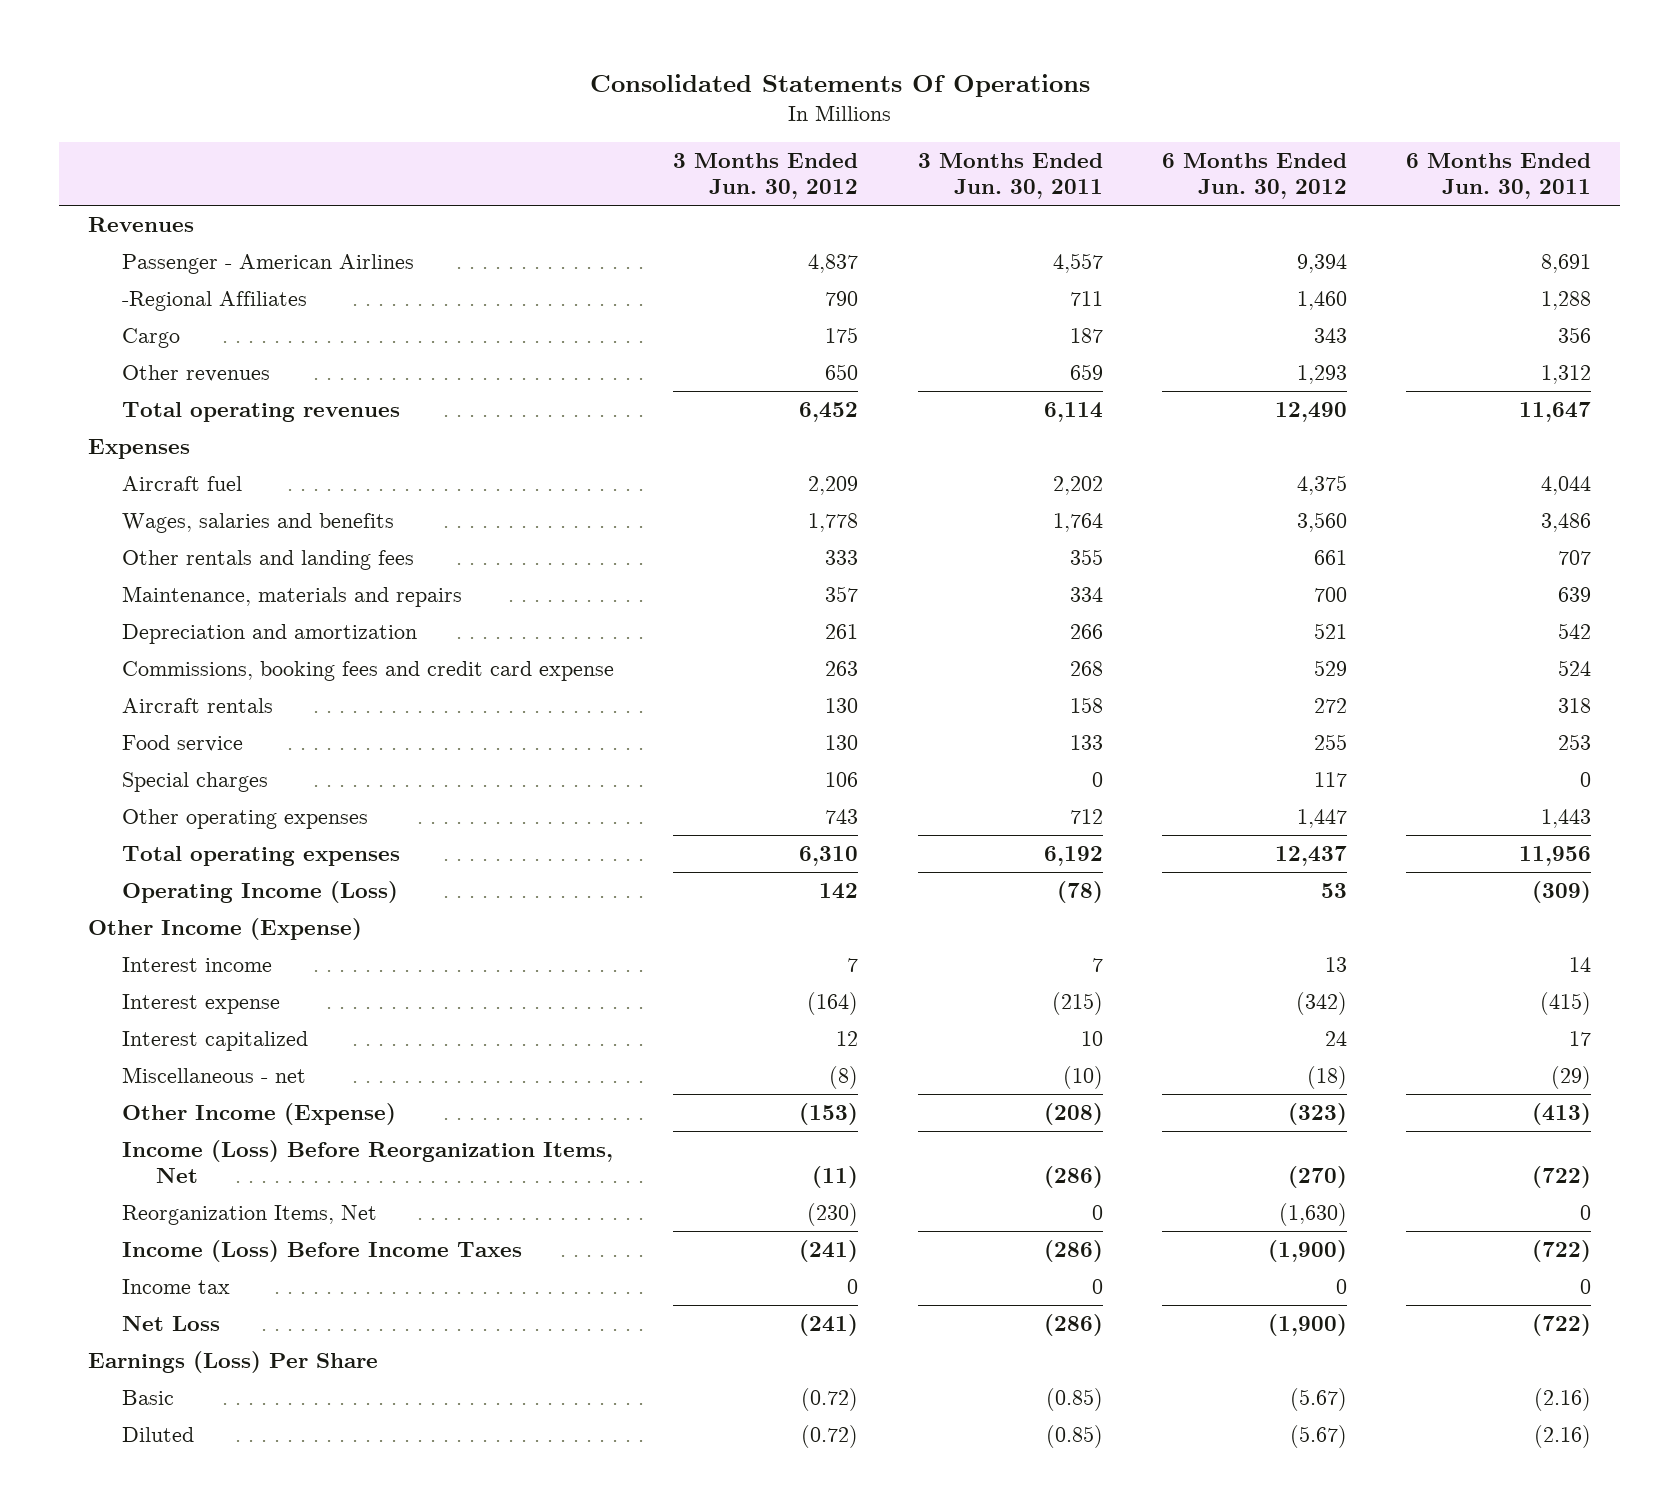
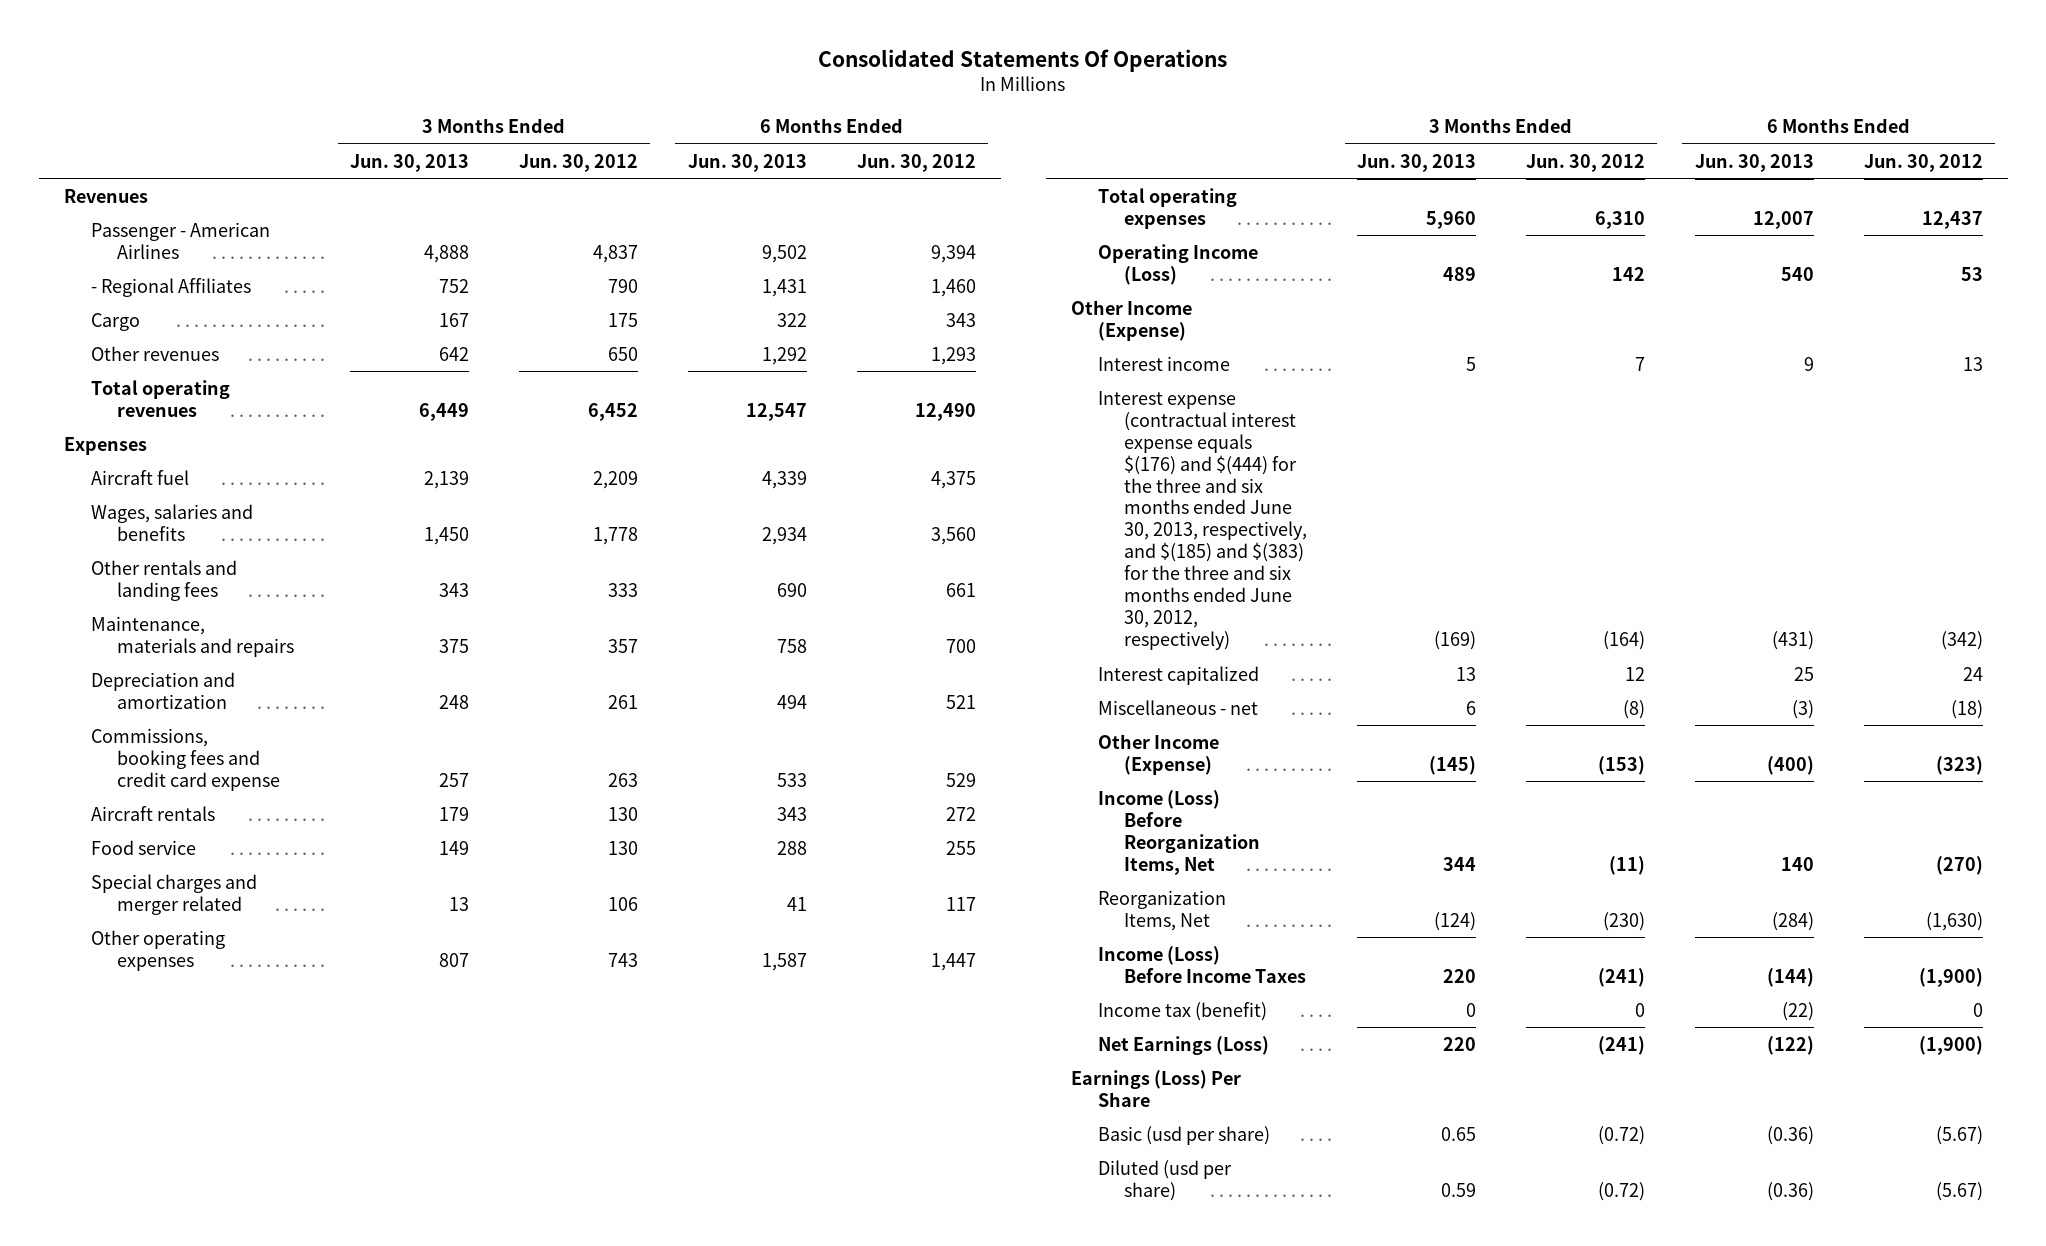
[917,153,1103,199] 3 Months Ended Jun. 30, 2011 -> none
[1405,153,1591,199] 6 Months Ended Jun. 30, 2011 -> none
none -> [350,153,470,172] Jun. 30, 2013
none -> [687,153,807,172] Jun. 30, 2013
[122,291,308,312] -Regional Affiliates -> [90,277,251,297] - Regional Affiliates
[122,772,269,793] Special charges -> [90,873,257,915] Special charges and merger related
[122,994,281,1015] Interest expense -> [1097,390,1308,650] Interest expense (contractual interest expense equals $(176) and $(444) for the three and six months ended June 30, 2013, respectively, and $(185) and $(383) for the three and six months ended June 30, 2012, respectively)
[122,1279,231,1295] Income tax -> [1097,1001,1267,1021] Income tax (benefit)
[122,1316,221,1332] Net Loss -> [1097,1035,1269,1055] Net Earnings (Loss)
[122,1390,175,1406] Basic -> [1097,1125,1270,1145] Basic (usd per share)
[122,1427,195,1443] Diluted -> [1097,1159,1232,1201] Diluted (usd per share)

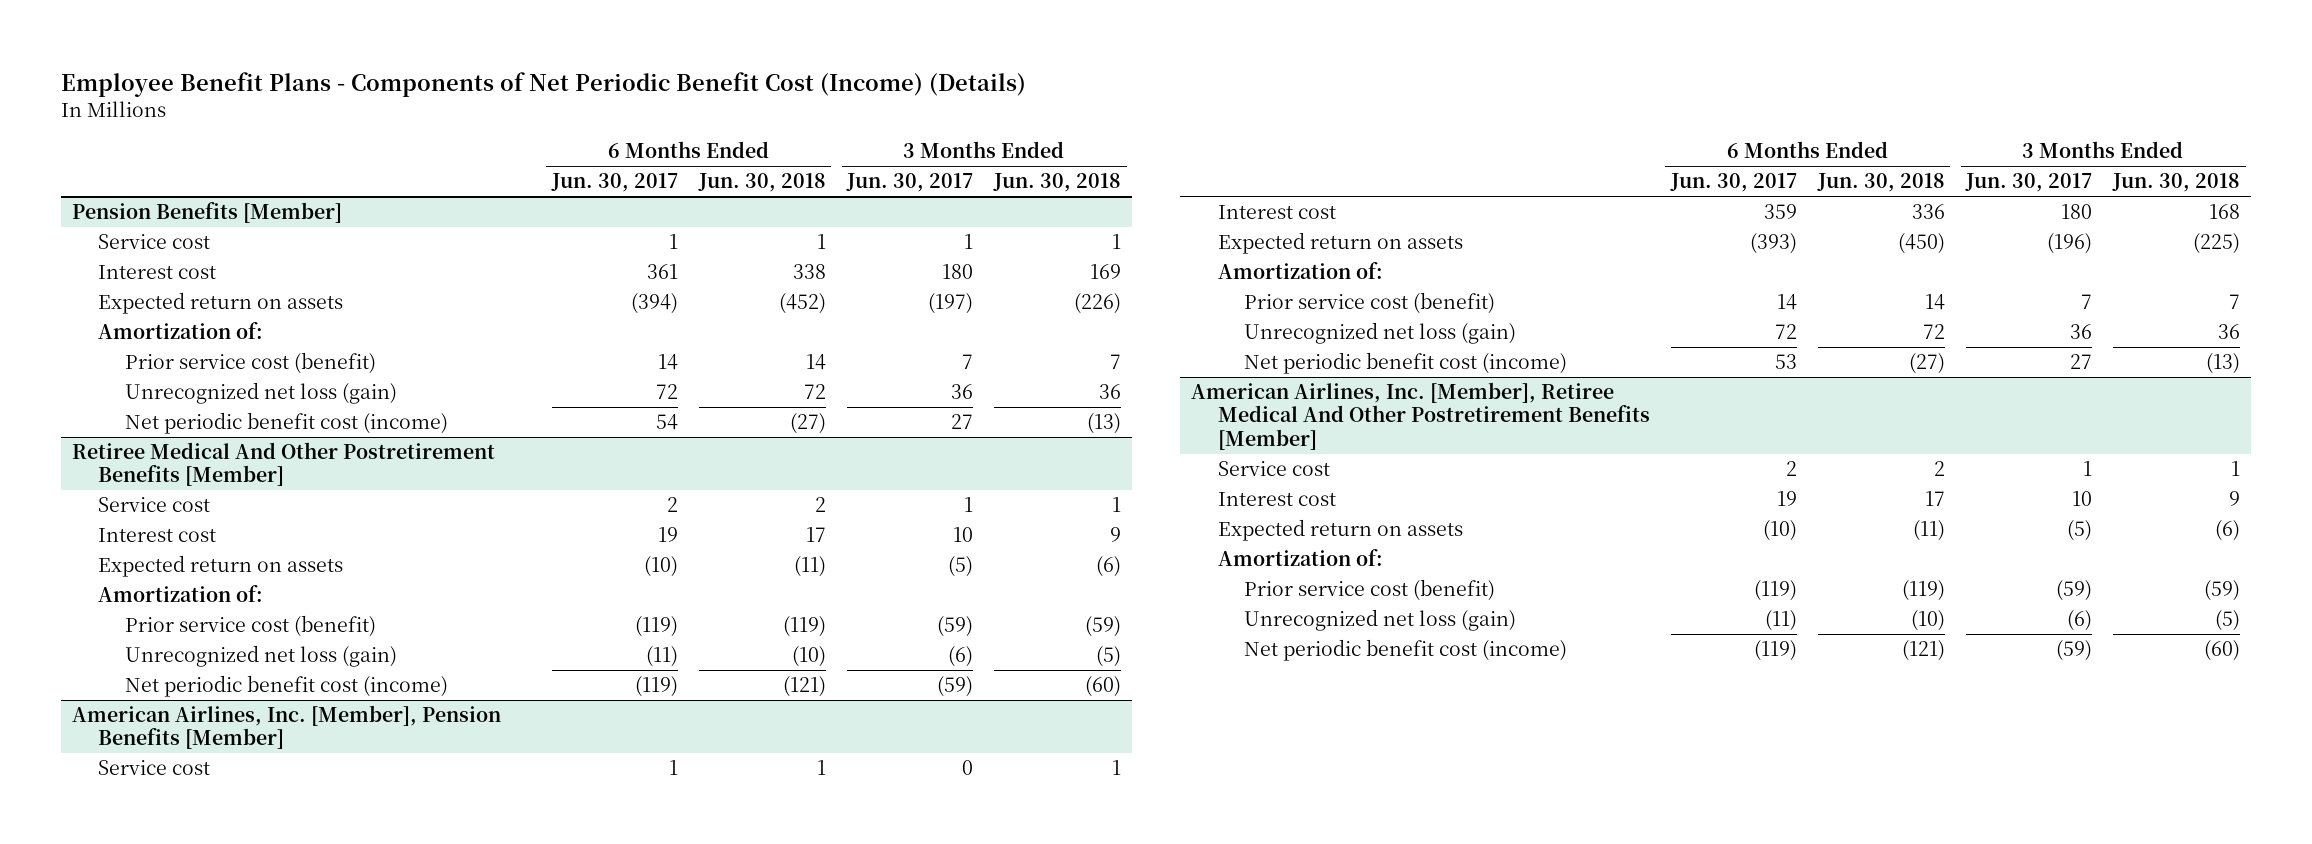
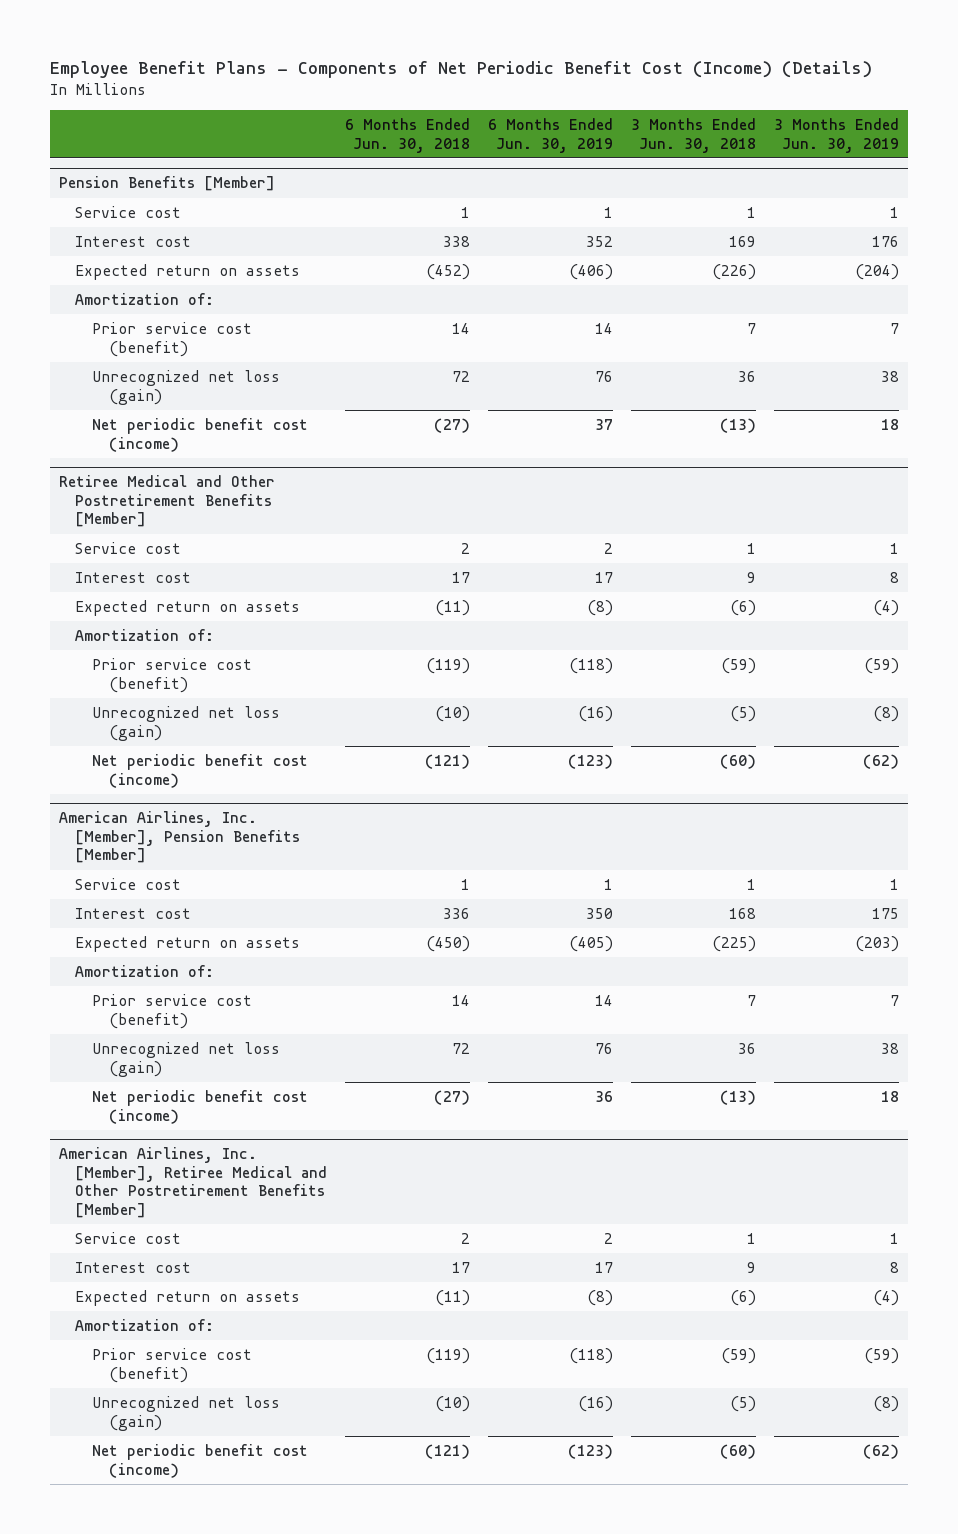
[550,173,678,193] Jun. 30, 2017 -> none
[846,173,974,193] Jun. 30, 2017 -> none
none -> [488,118,614,153] 6 Months Ended Jun. 30, 2019
none -> [773,118,899,153] 3 Months Ended Jun. 30, 2019
[71,442,495,487] Retiree Medical And Other Postretirement Benefits [Member] -> [58,475,275,528] Retiree Medical and Other Postretirement Benefits [Member]
[1190,382,1650,450] American Airlines, Inc. [Member], Retiree Medical And Other Postretirement Benefits [Member] -> [58,1147,328,1218] American Airlines, Inc. [Member], Retiree Medical and Other Postretirement Benefits [Member]

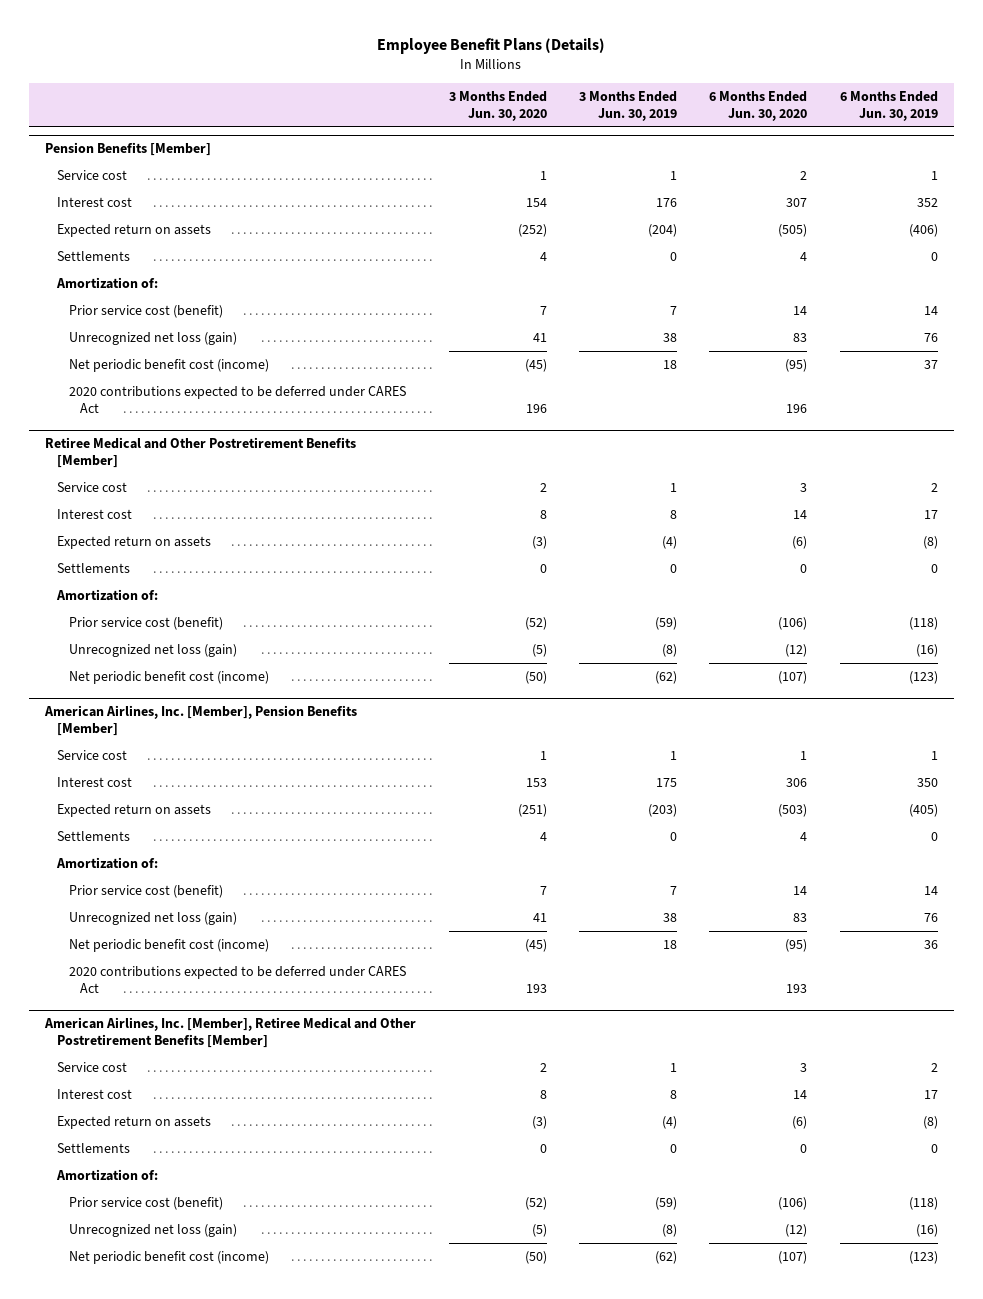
[49,60,872,78] Employee Benefit Plans - Components of Net Periodic Benefit Cost (Income) (Details) -> [377,38,606,55] Employee Benefit Plans (Details)
[345,118,471,153] 6 Months Ended Jun. 30, 2018 -> none
[631,118,757,153] 3 Months Ended Jun. 30, 2018 -> none
none -> [448,90,547,121] 3 Months Ended Jun. 30, 2020
none -> [709,90,808,121] 6 Months Ended Jun. 30, 2020
none -> [56,251,130,262] Settlements
none -> [68,386,406,413] 2020 contributions expected to be deferred under CARES Act
none -> [56,563,130,574] Settlements
none -> [56,831,130,842] Settlements
none -> [68,966,406,993] 2020 contributions expected to be deferred under CARES Act
none -> [56,1143,130,1154] Settlements

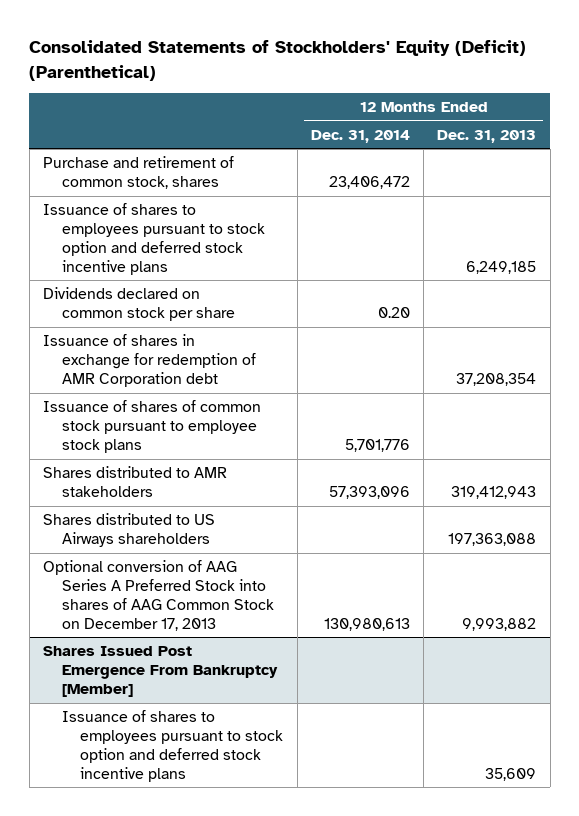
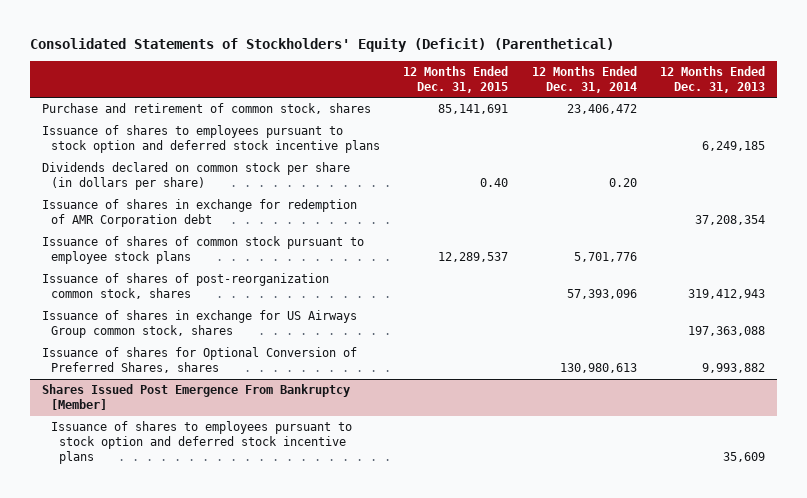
none -> [403,65,509,93] 12 Months Ended Dec. 31, 2015
[43,287,235,322] Dividends declared on common stock per share -> [42,162,351,191] Dividends declared on common stock per share (in dollars per share)
[43,466,228,498] Shares distributed to AMR stakeholders -> [42,273,330,300] Issuance of shares of post-reorganization common stock, shares
[43,513,216,548] Shares distributed to US Airways shareholders -> [42,310,358,339] Issuance of shares in exchange for US Airways Group common stock, shares
[43,560,274,631] Optional conversion of AAG Series A Preferred Stock into shares of AAG Common Stock on December 17, 2013 -> [42,347,358,374] Issuance of shares for Optional Conversion of Preferred Shares, shares

